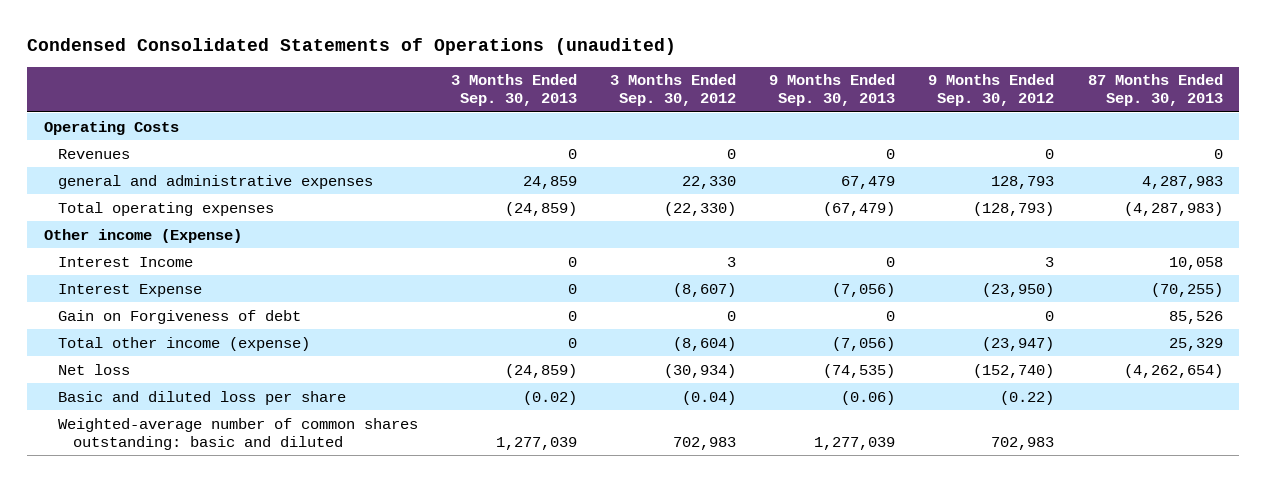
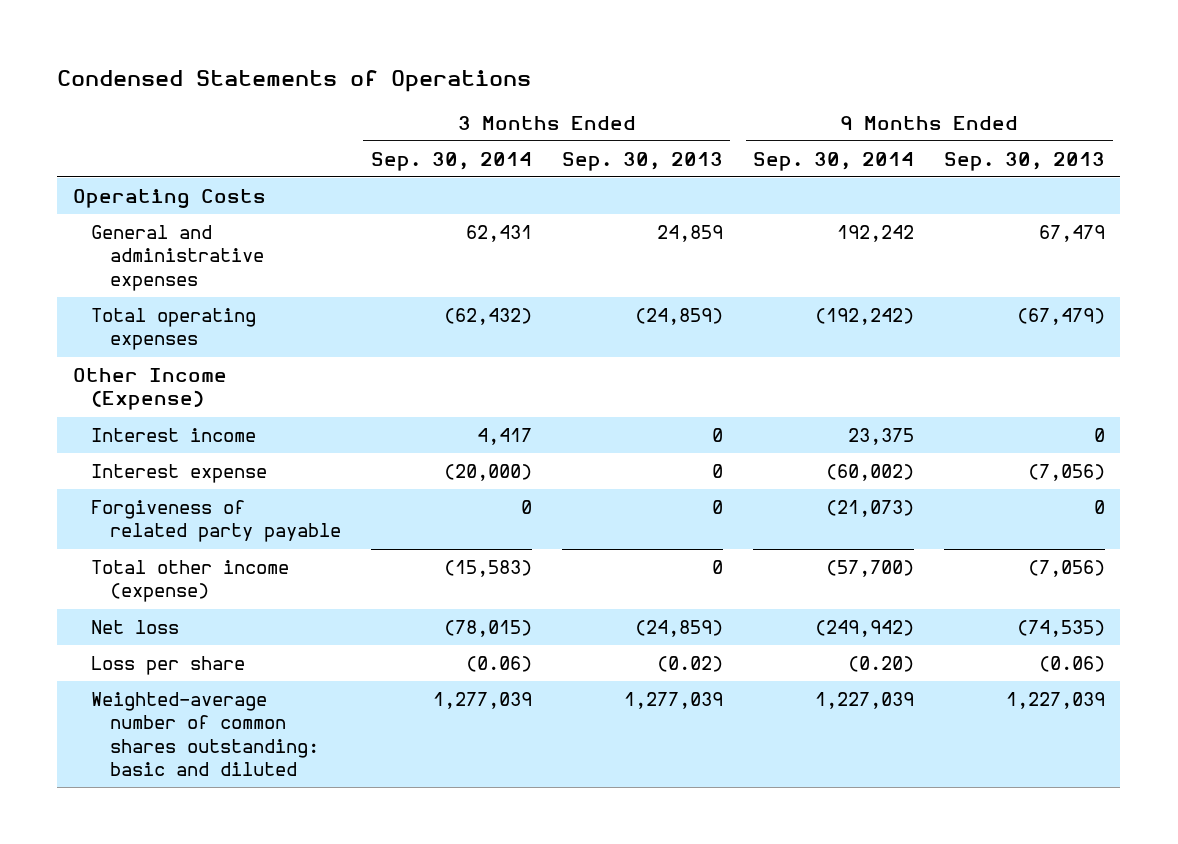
[27,38,677,56] Condensed Consolidated Statements of Operations (unaudited) -> [57,70,532,93] Condensed Statements of Operations
[610,74,737,107] 3 Months Ended Sep. 30, 2012 -> none
[928,74,1055,107] 9 Months Ended Sep. 30, 2012 -> none
[1087,74,1223,107] 87 Months Ended Sep. 30, 2013 -> none
none -> [370,151,532,171] Sep. 30, 2014
none -> [753,151,915,171] Sep. 30, 2014
[58,148,131,159] Revenues -> none
[58,174,374,189] general and administrative expenses -> [91,225,264,291] General and administrative expenses
[58,309,302,324] Gain on Forgiveness of debt -> none
[43,228,242,243] Other income (Expense) -> [72,368,227,411] Other Income (Expense)
[58,256,194,267] Interest Income -> [91,428,257,443] Interest income
[58,283,203,297] Interest Expense -> [91,464,268,484] Interest expense
none -> [91,500,341,543] Forgiveness of related party payable
[58,390,347,405] Basic and diluted loss per share -> [91,656,246,676] Loss per share
[814,436,896,450] 1,277,039 -> [1006,692,1106,710] 1,227,039

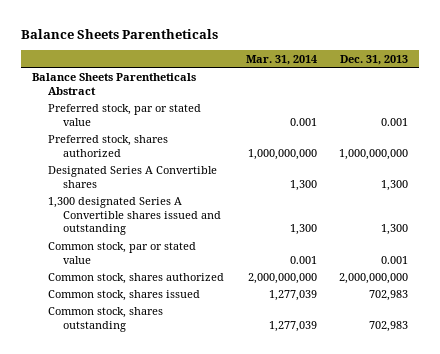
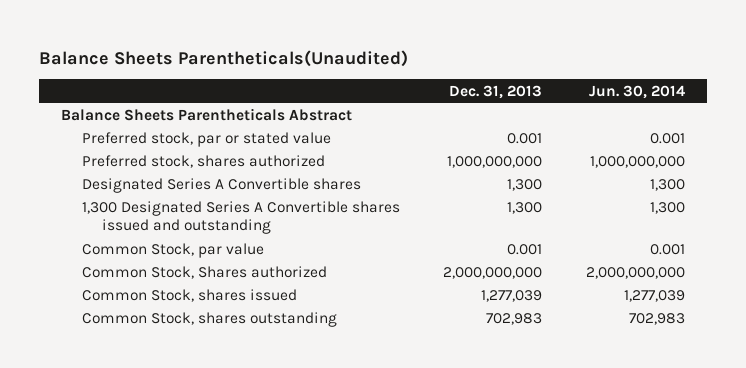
[21,28,219,39] Balance Sheets Parentheticals -> [39,49,409,67] Balance Sheets Parentheticals(Unaudited)
[245,54,317,65] Mar. 31, 2014 -> none
none -> [589,84,686,99] Jun. 30, 2014
[47,196,221,236] 1,300 designated Series A Convertible shares issued and outstanding -> [81,200,400,235] 1,300 Designated Series A Convertible shares issued and outstanding
[47,241,196,264] Common stock, par or stated value -> [81,242,264,258] Common Stock, par value
[47,272,224,284] Common stock, shares authorized -> [81,265,327,279] Common Stock, Shares authorized
[47,289,200,301] Common stock, shares issued -> [81,288,297,302] Common Stock, shares issued
[368,289,408,301] 702,983 -> [481,289,543,302] 1,277,039
[47,306,163,332] Common stock, shares outstanding -> [81,311,337,327] Common Stock, shares outstanding

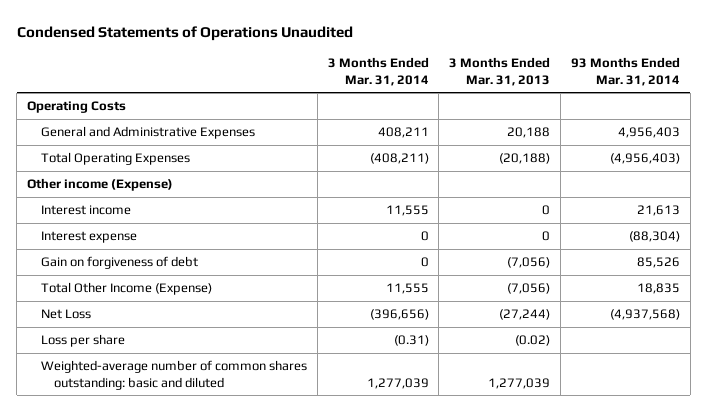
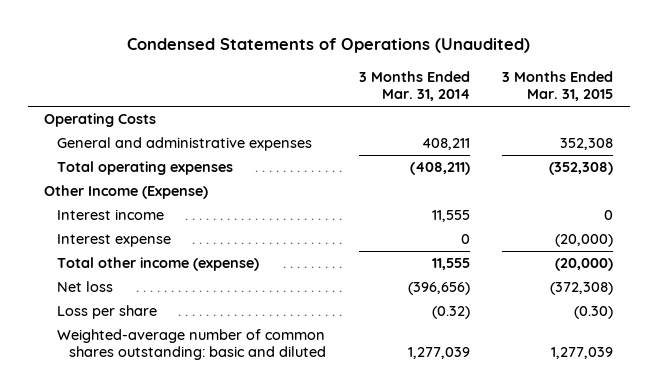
[16,26,353,42] Condensed Statements of Operations Unaudited -> [126,38,530,54] Condensed Statements of Operations (Unaudited)
[449,57,551,86] 3 Months Ended Mar. 31, 2013 -> none
[571,57,681,86] 93 Months Ended Mar. 31, 2014 -> none
none -> [502,71,614,102] 3 Months Ended Mar. 31, 2015
[40,126,255,140] General and Administrative Expenses -> [56,137,312,152] General and administrative expenses
[40,152,190,166] Total Operating Expenses -> [56,161,233,176] Total operating expenses
[27,178,174,192] Other income (Expense) -> [44,185,209,200] Other Income (Expense)
[40,256,198,270] Gain on forgiveness of debt -> none
[40,282,212,296] Total Other Income (Expense) -> [56,257,259,272] Total other income (expense)
[40,309,91,320] Net Loss -> [56,281,113,293] Net loss
[393,335,429,347] (0.31) -> [431,306,470,320] (0.32)

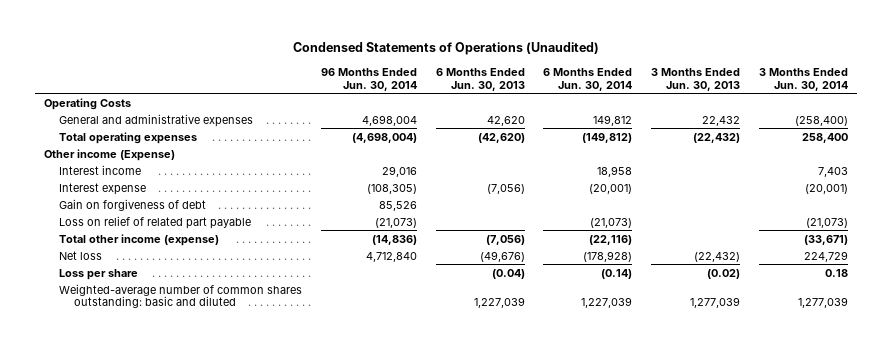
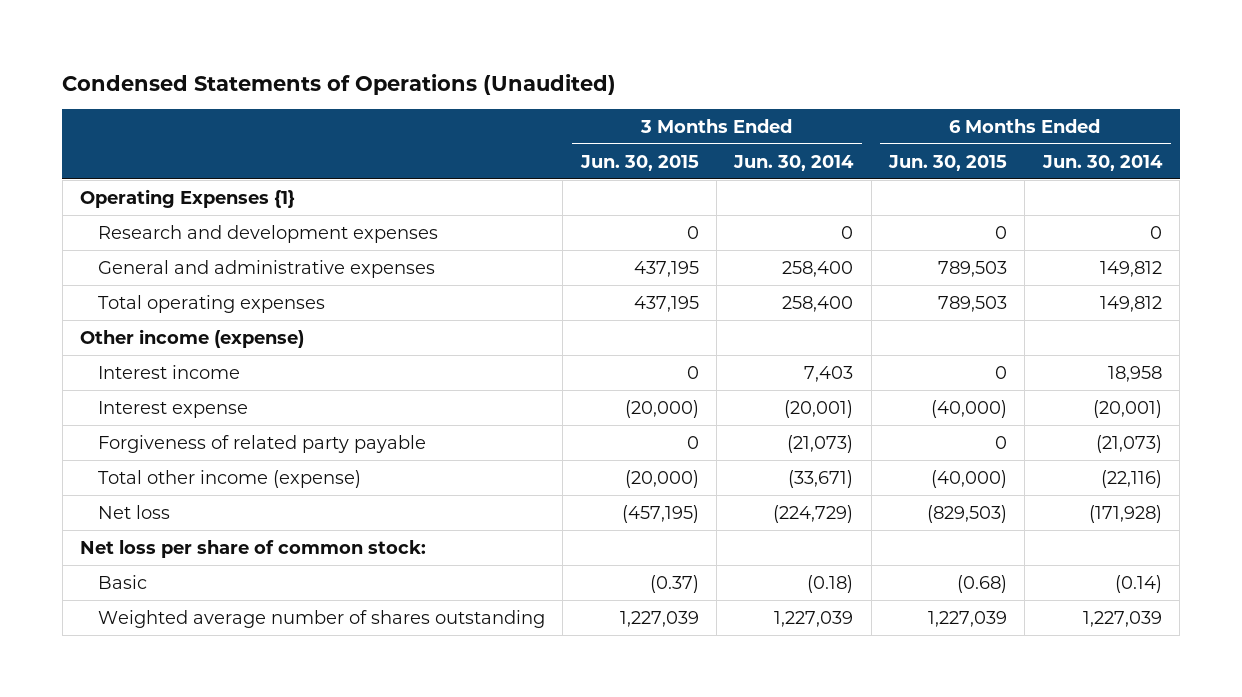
[320,67,417,91] 96 Months Ended Jun. 30, 2014 -> none
[435,67,525,91] 6 Months Ended Jun. 30, 2013 -> none
[651,67,741,91] 3 Months Ended Jun. 30, 2013 -> none
none -> [579,154,699,171] Jun. 30, 2015
none -> [888,154,1008,171] Jun. 30, 2015
[44,97,132,110] Operating Costs -> none
none -> [80,188,296,208] Operating Expenses {1}
none -> [97,224,438,243] Research and development expenses
[794,115,848,126] (258,400) -> [782,260,854,277] 258,400
[582,132,633,143] (149,812) -> [1099,295,1162,312] 149,812
[44,148,176,161] Other income (Expense) -> [80,328,305,348] Other income (expense)
[59,198,207,211] Gain on forgiveness of debt -> none
[59,215,252,229] Loss on relief of related part payable -> [97,434,426,453] Forgiveness of related party payable
[59,268,139,280] Loss per share -> none
[583,250,633,262] (178,928) -> [1088,504,1162,523] (171,928)
[803,250,848,262] 224,729 -> [773,504,854,523] (224,729)
none -> [80,539,427,558] Net loss per share of common stock:
none -> [97,574,147,589] Basic
[59,283,303,309] Weighted-average number of common shares outstanding: basic and diluted -> [97,609,545,628] Weighted average number of shares outstanding
[797,297,848,309] 1,277,039 -> [774,610,854,627] 1,227,039

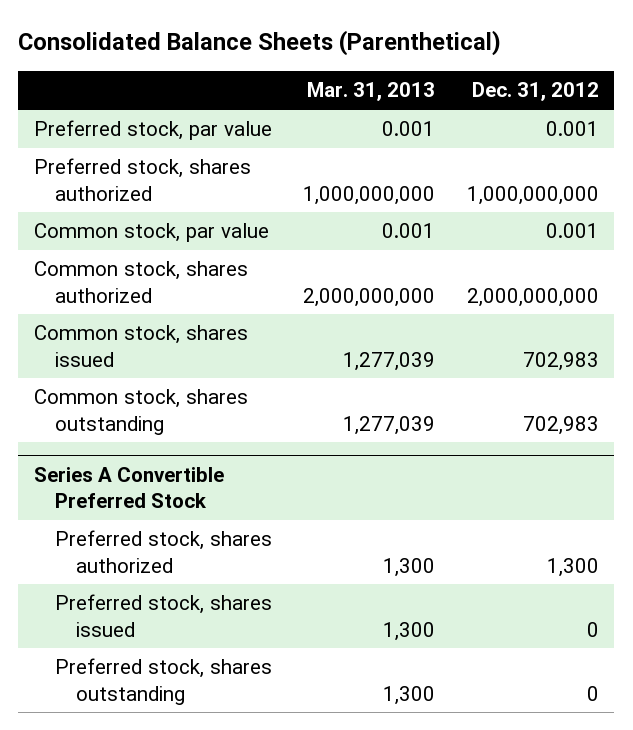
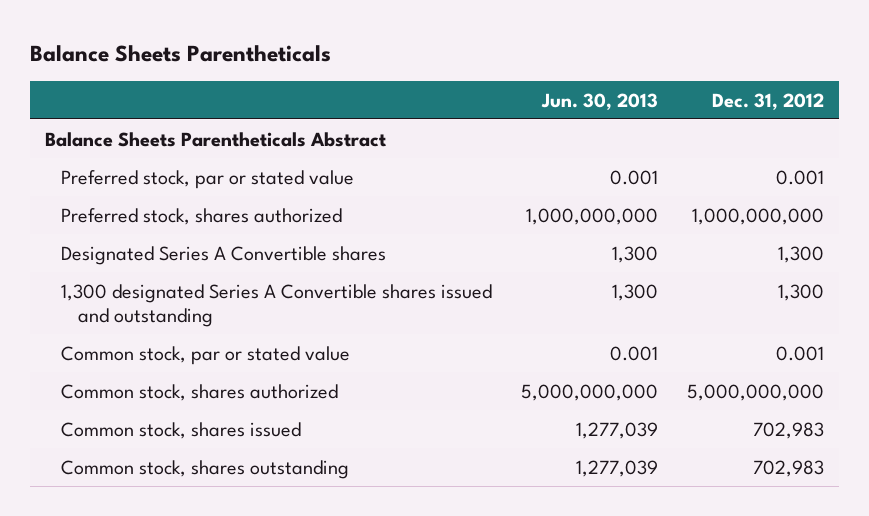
[18,30,502,57] Consolidated Balance Sheets (Parenthetical) -> [30,45,332,63] Balance Sheets Parentheticals
[307,82,436,102] Mar. 31, 2013 -> none
none -> [541,92,659,110] Jun. 30, 2013
none -> [44,131,386,147] Balance Sheets Parentheticals Abstract
[34,120,273,141] Preferred stock, par value -> [61,169,355,189] Preferred stock, par or stated value
none -> [61,245,387,265] Designated Series A Convertible shares
none -> [61,283,493,327] 1,300 designated Series A Convertible shares issued and outstanding
[34,223,270,243] Common stock, par value -> [61,345,351,365] Common stock, par or stated value
[466,287,599,307] 2,000,000,000 -> [687,383,825,401] 5,000,000,000
[34,466,225,508] Series A Convertible Preferred Stock -> none
[54,530,272,573] Preferred stock, shares authorized -> none
[54,594,272,637] Preferred stock, shares issued -> none
[54,658,272,705] Preferred stock, shares outstanding -> none

